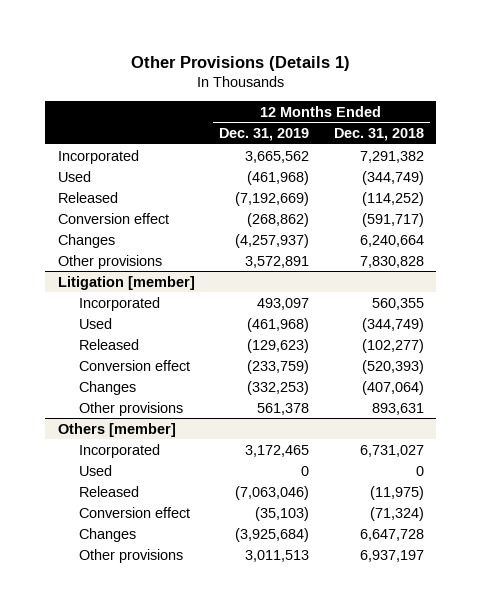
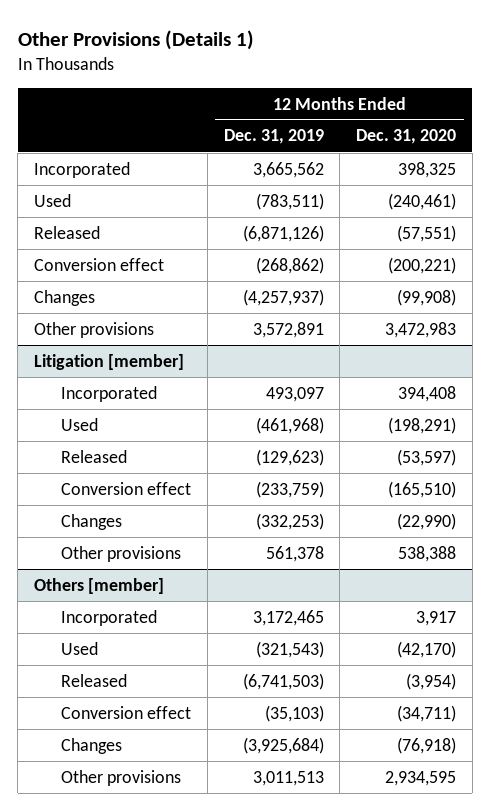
[333,128,424,142] Dec. 31, 2018 -> none
none -> [355,129,456,145] Dec. 31, 2020
[247,170,310,185] (461,968) -> [255,192,324,210] (783,511)
[235,191,310,206] (7,192,669) -> [242,224,324,242] (6,871,126)
[301,465,310,476] 0 -> [255,640,324,658] (321,543)
[235,485,310,500] (7,063,046) -> [242,672,324,690] (6,741,503)

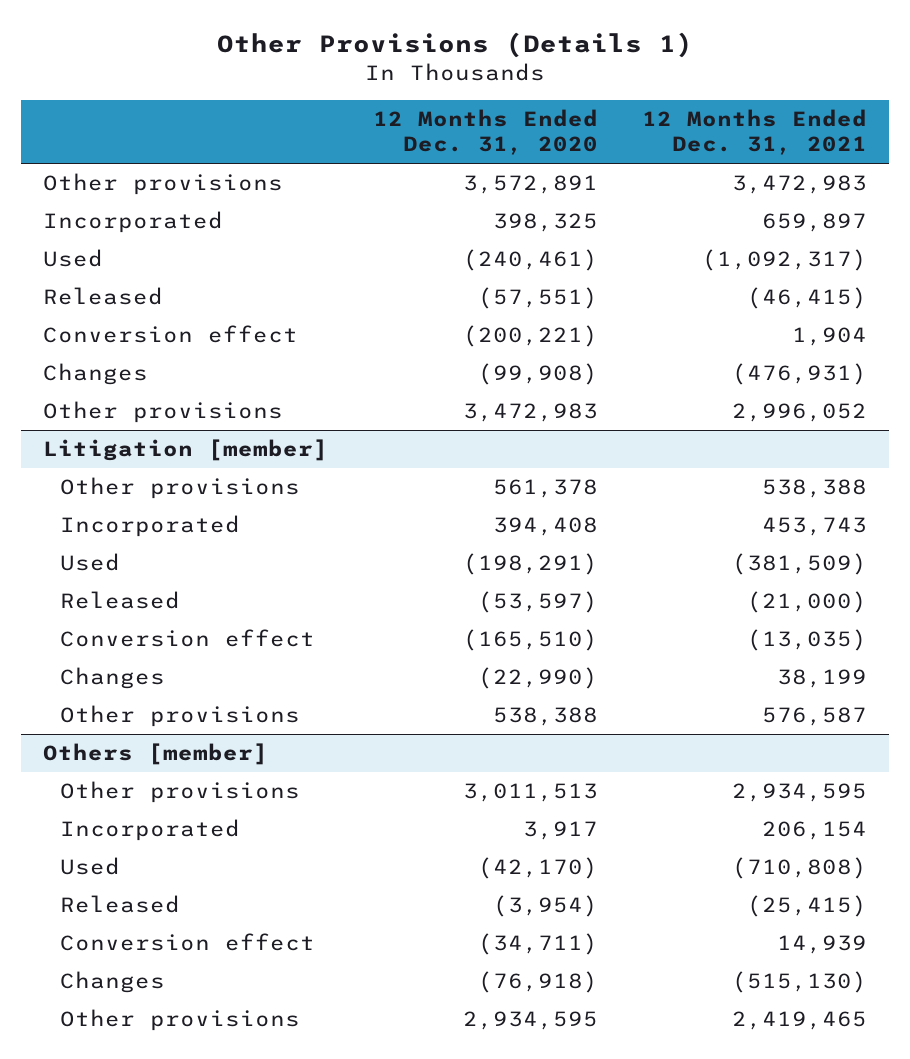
[223,129,324,145] Dec. 31, 2019 -> none
none -> [642,109,868,156] 12 Months Ended Dec. 31, 2021
none -> [42,173,283,196] Other provisions
none -> [59,477,300,500] Other provisions
none -> [59,781,300,804] Other provisions

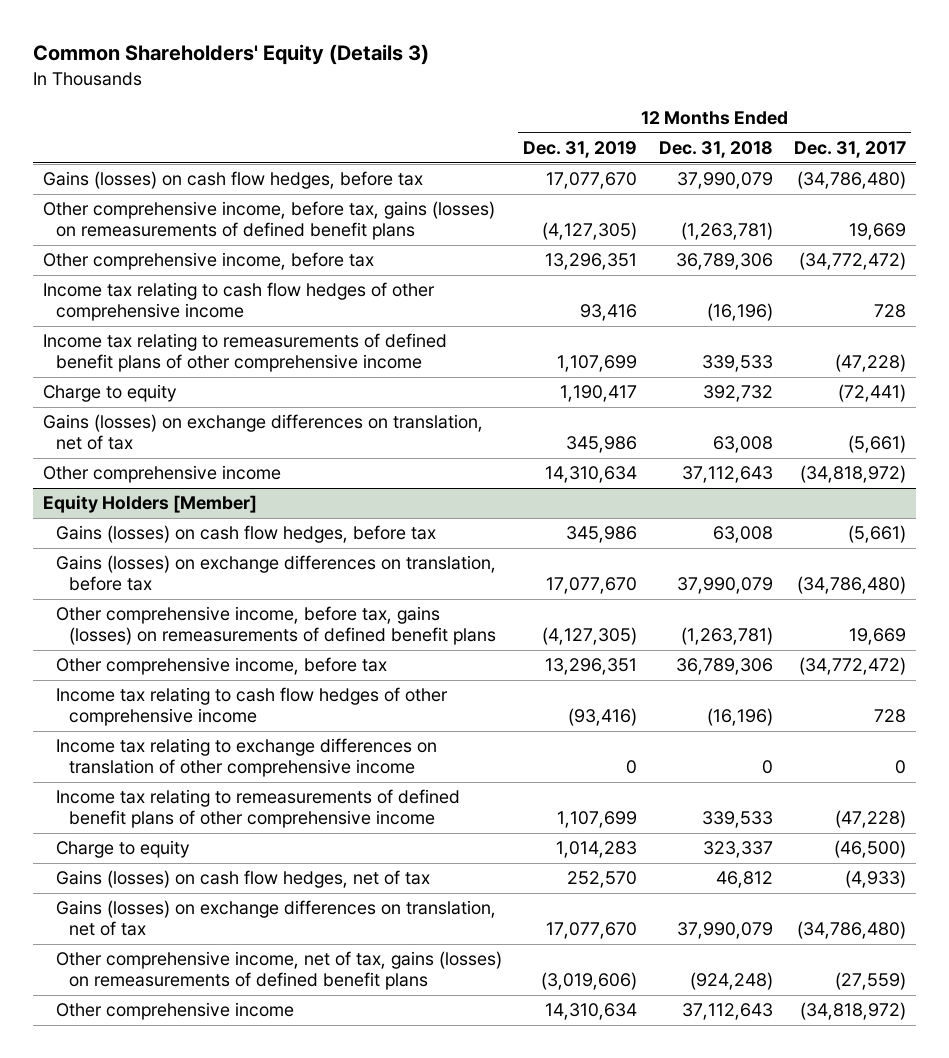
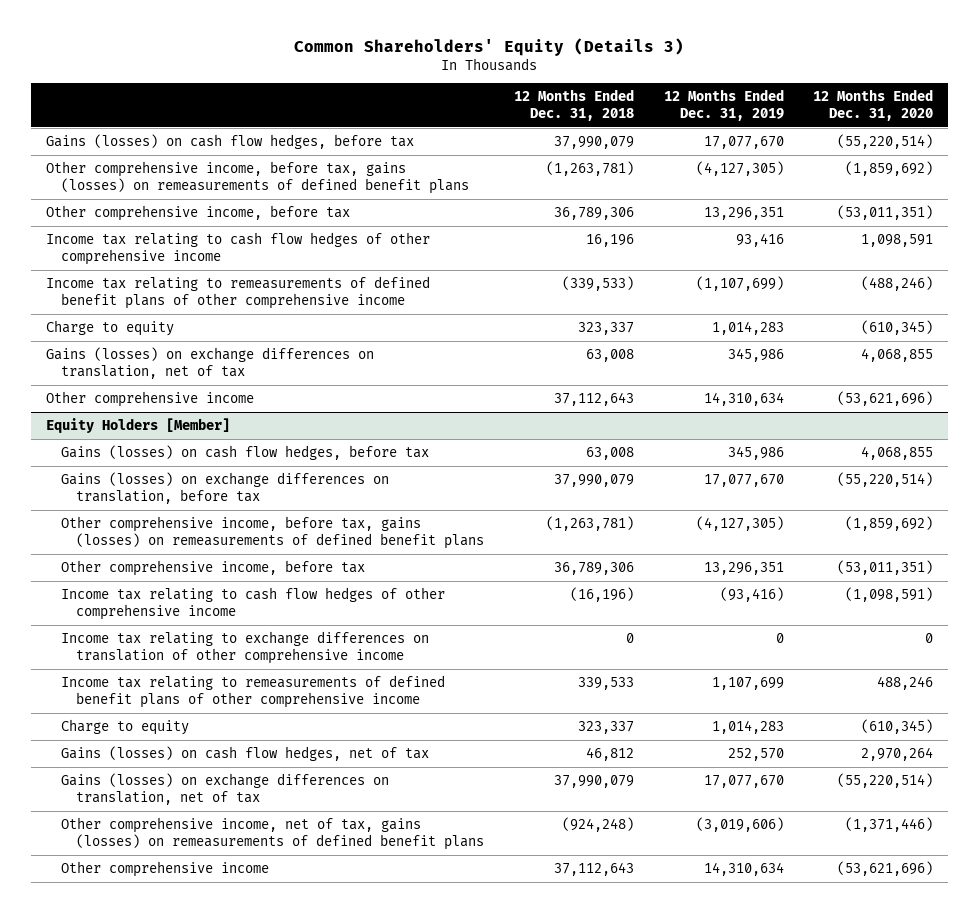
[793,141,906,159] Dec. 31, 2017 -> none
none -> [813,89,934,122] 12 Months Ended Dec. 31, 2020
[706,303,773,322] (16,196) -> [585,233,634,247] 16,196
[557,355,638,373] 1,107,699 -> [695,275,784,291] (1,107,699)
[701,355,773,373] 339,533 -> [561,275,634,291] (339,533)
[560,385,638,403] 1,190,417 -> [711,320,784,335] 1,014,283
[702,385,773,403] 392,732 -> [577,321,634,335] 323,337

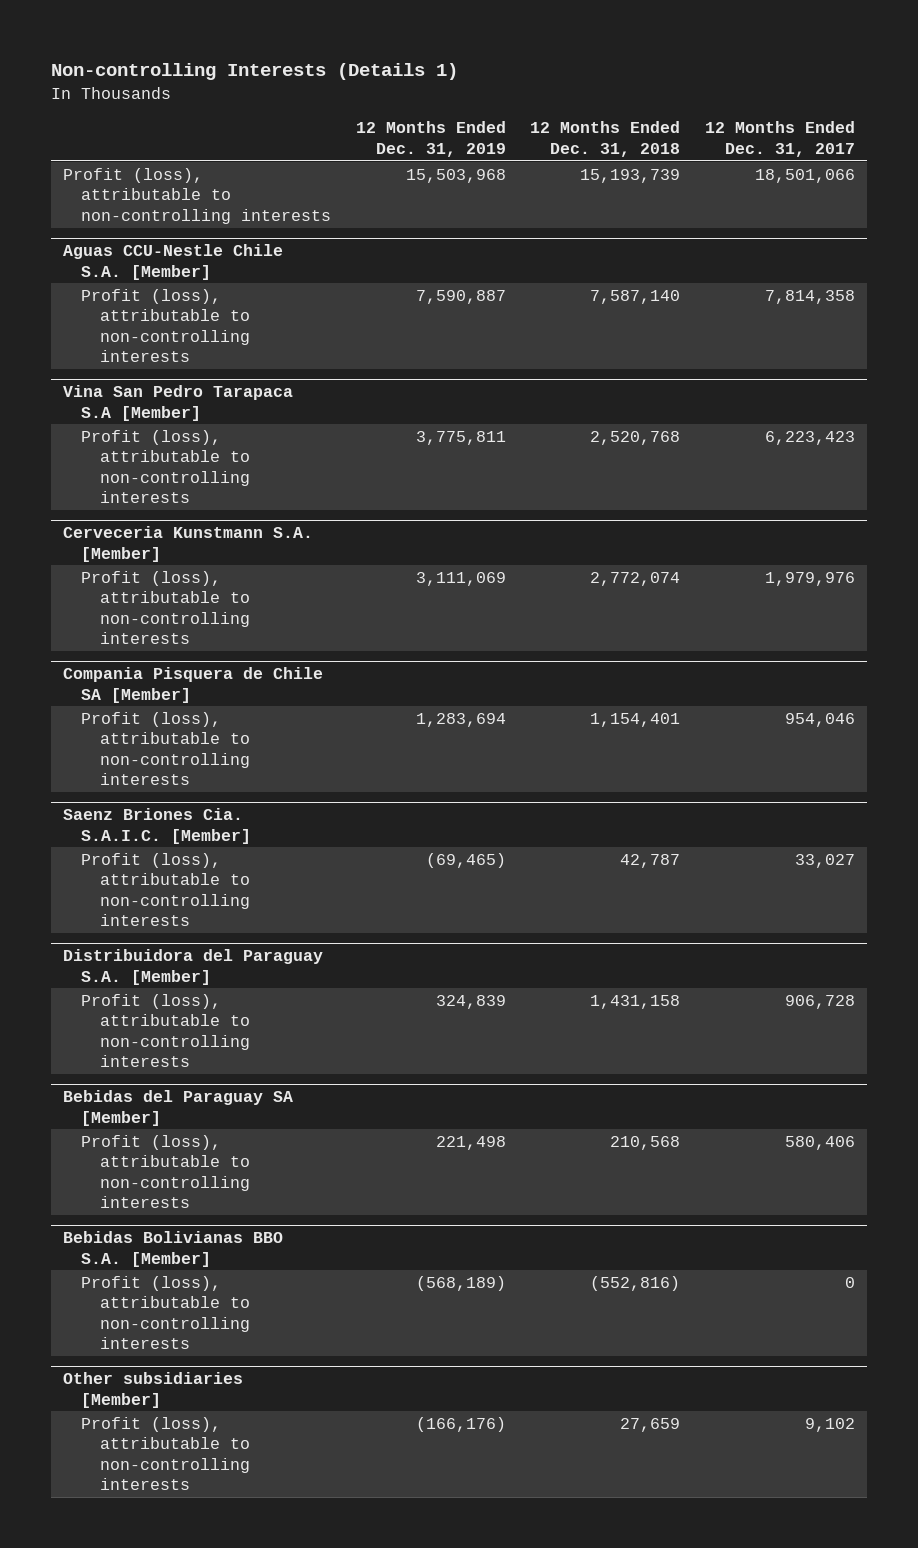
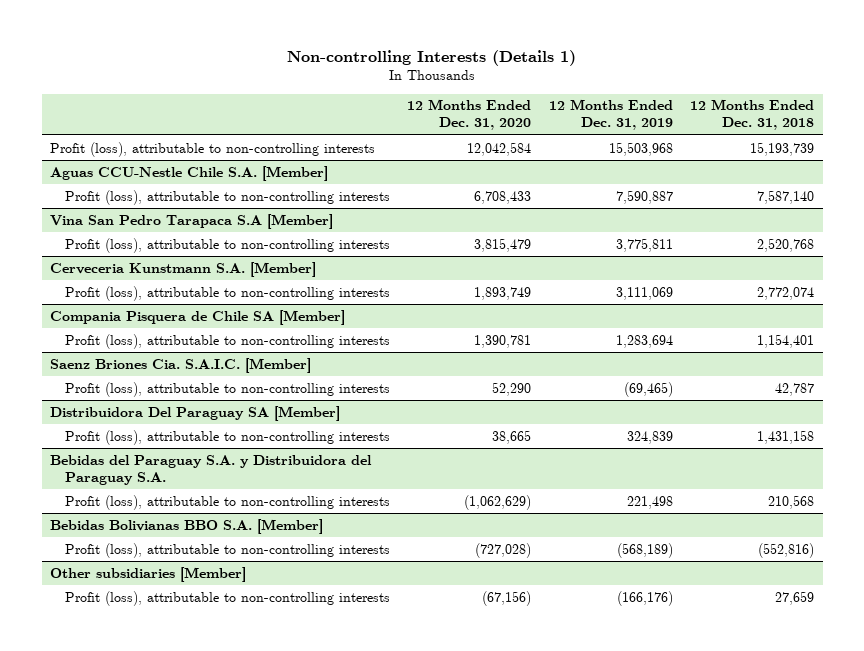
[704,121,855,157] 12 Months Ended Dec. 31, 2017 -> none
none -> [407,99,532,131] 12 Months Ended Dec. 31, 2020
[62,949,323,985] Distribuidora del Paraguay S.A. [Member] -> [50,405,341,421] Distribuidora Del Paraguay SA [Member]
[62,1090,293,1126] Bebidas del Paraguay SA [Member] -> [50,454,373,485] Bebidas del Paraguay S.A. y Distribuidora del Paraguay S.A.

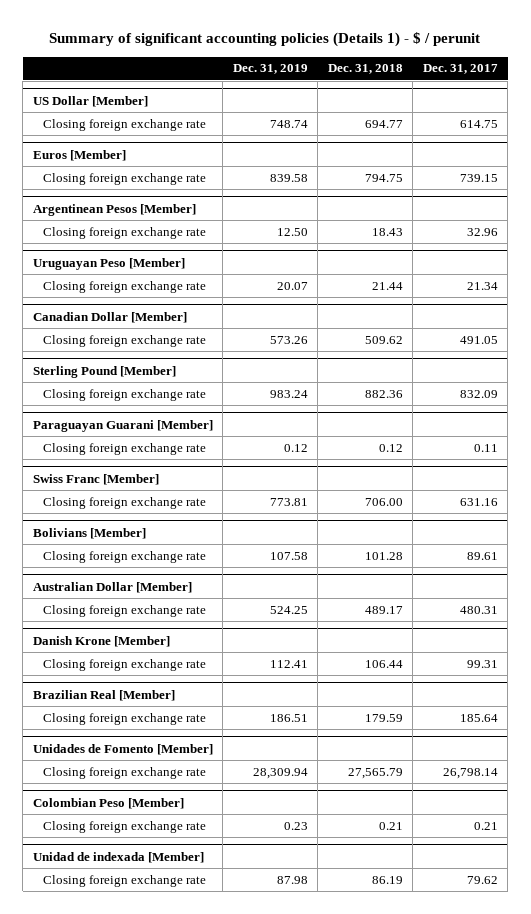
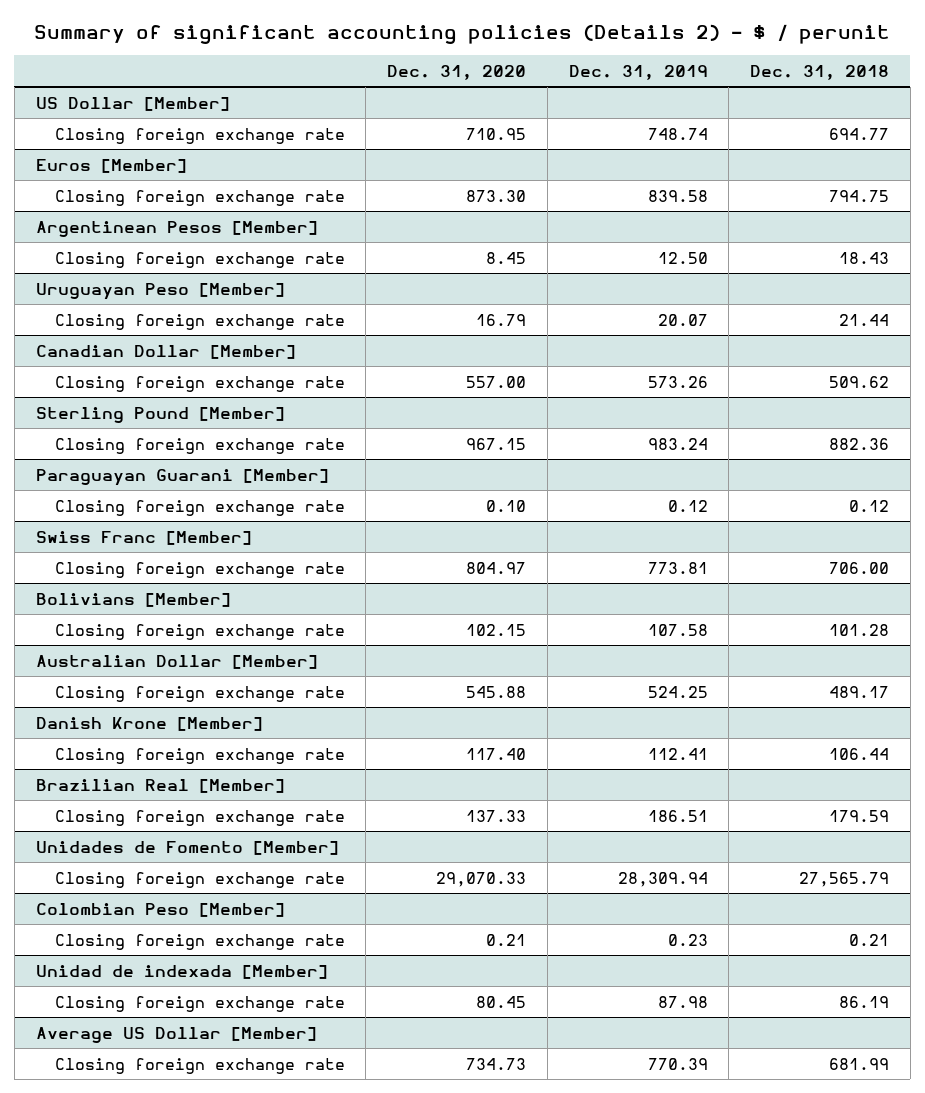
[49,32,481,48] Summary of significant accounting policies (Details 1) - $ / perunit -> [34,24,891,45] Summary of significant accounting policies (Details 2) - $ / perunit
[422,64,498,75] Dec. 31, 2017 -> none
none -> [387,64,527,80] Dec. 31, 2020
none -> [35,1026,317,1043] Average US Dollar [Member]
none -> [54,1057,345,1074] Closing foreign exchange rate

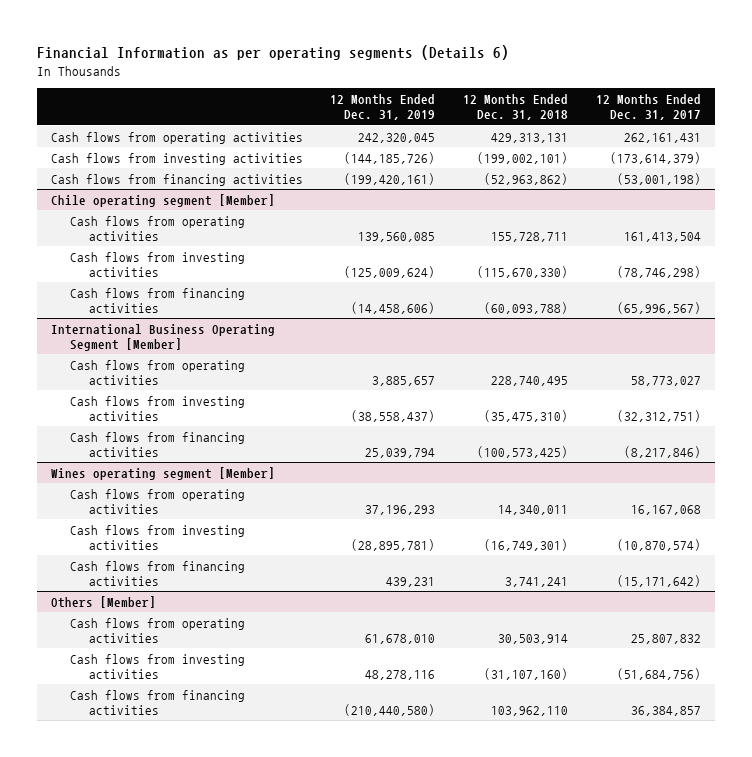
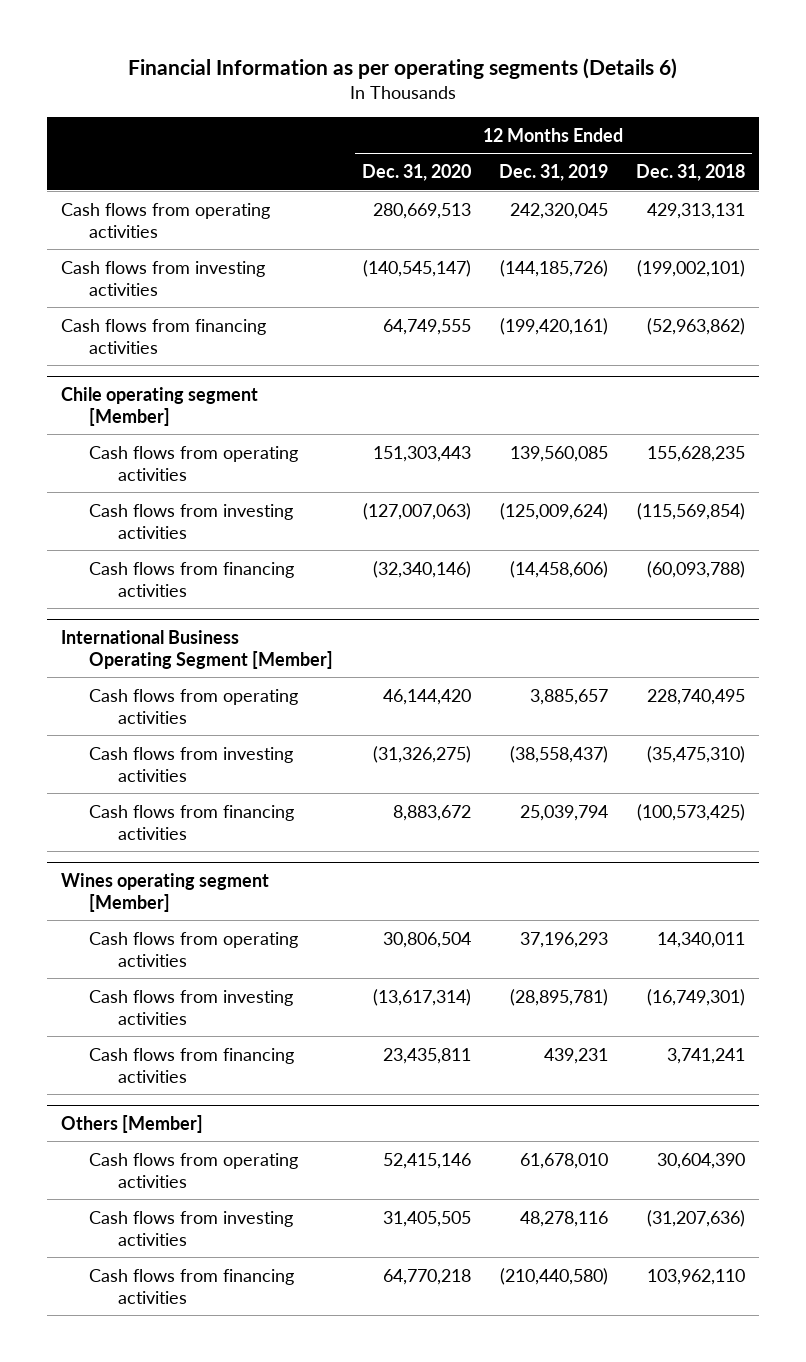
[595,94,701,121] 12 Months Ended Dec. 31, 2017 -> none
none -> [361,164,471,182] Dec. 31, 2020
[491,232,569,243] 155,728,711 -> [647,445,746,462] 155,628,235
[477,266,569,279] (115,670,330) -> [637,502,746,520] (115,569,854)
[498,634,569,645] 30,503,914 -> [657,1152,746,1169] 30,604,390
[484,668,569,681] (31,107,160) -> [647,1209,746,1227] (31,207,636)

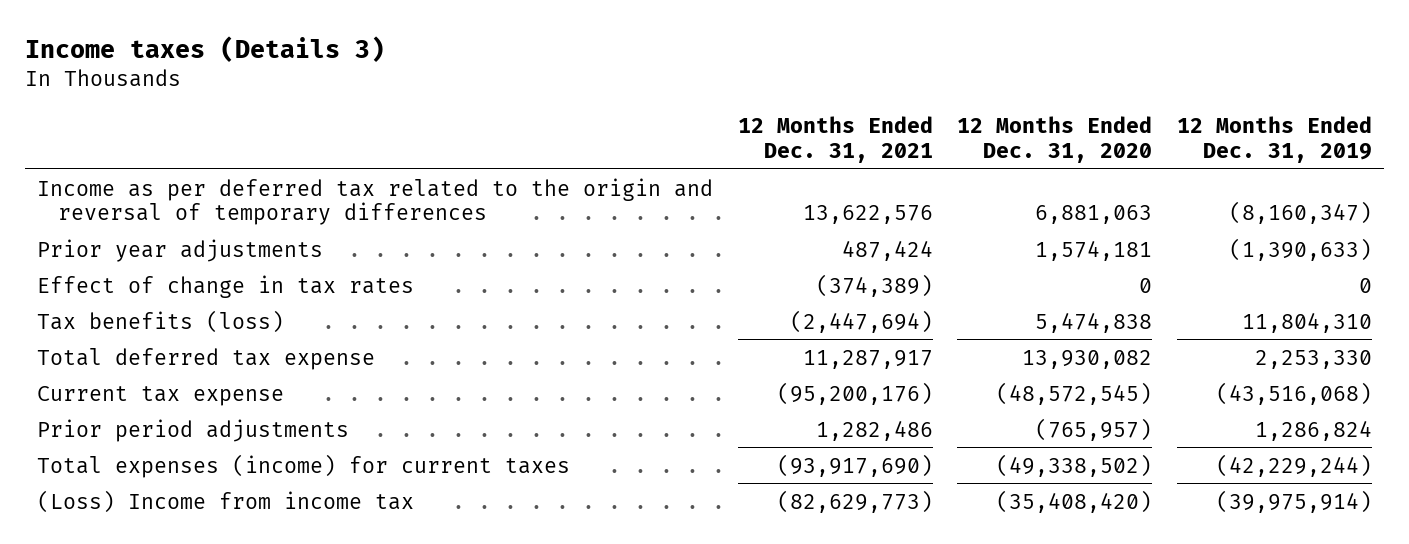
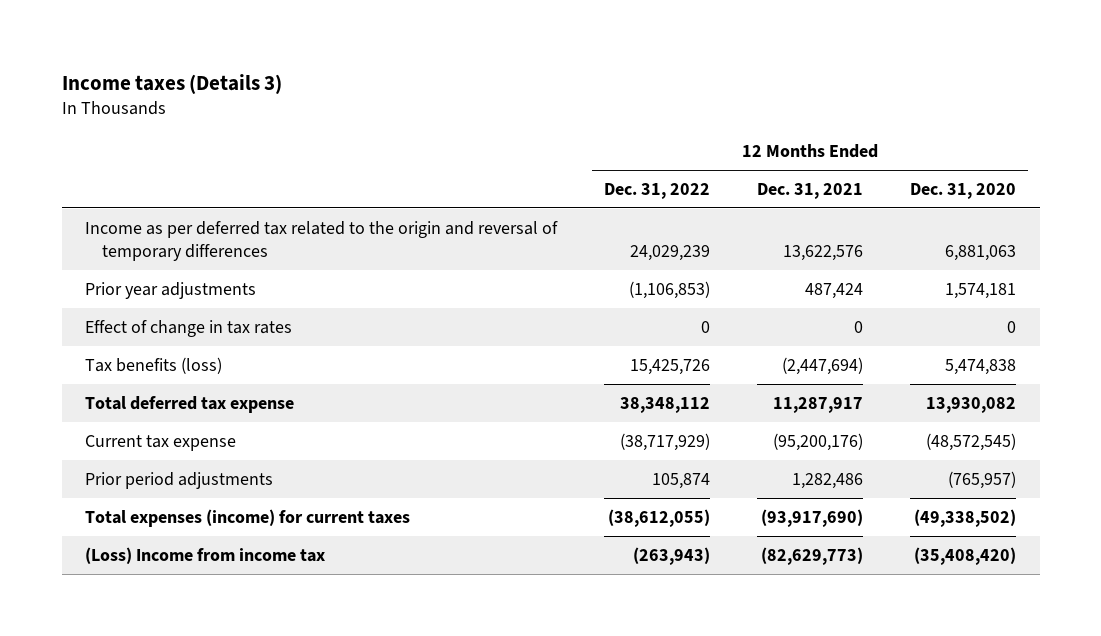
[1176,116,1372,164] 12 Months Ended Dec. 31, 2019 -> none
none -> [604,182,711,199] Dec. 31, 2022
[815,273,933,297] (374,389) -> [854,320,864,333] 0

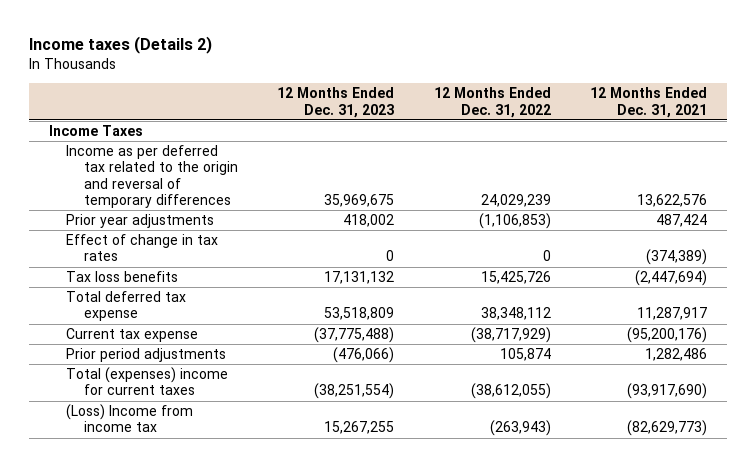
[61,73,282,94] Income taxes (Details 3) -> [28,36,212,55] Income taxes (Details 2)
[910,182,1017,199] Dec. 31, 2020 -> none
none -> [277,87,395,118] 12 Months Ended Dec. 31, 2023
none -> [48,125,143,137] Income Taxes
[854,320,864,333] 0 -> [645,249,707,266] (374,389)
[85,356,223,374] Tax benefits (loss) -> [66,271,179,283] Tax loss benefits
[85,508,411,527] Total expenses (income) for current taxes -> [66,367,229,396] Total (expenses) income for current taxes

